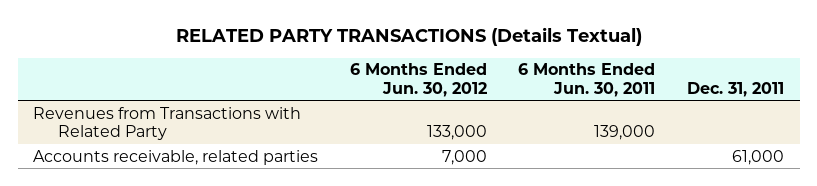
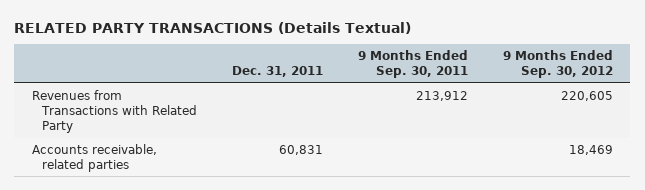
[349,63,487,97] 6 Months Ended Jun. 30, 2012 -> none
[518,63,656,97] 6 Months Ended Jun. 30, 2011 -> none
none -> [358,50,469,79] 9 Months Ended Sep. 30, 2011
none -> [502,50,613,79] 9 Months Ended Sep. 30, 2012
[731,149,784,165] 61,000 -> [279,144,324,155] 60,831

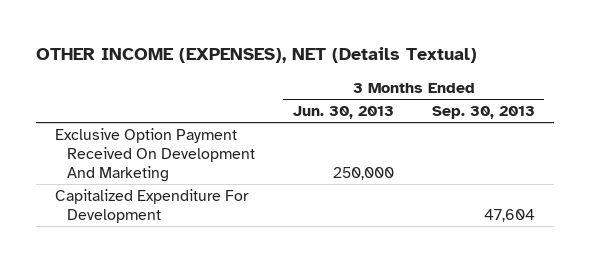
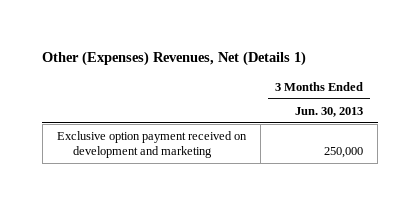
[35,47,477,64] OTHER INCOME (EXPENSES), NET (Details Textual) -> [42,50,307,66] Other (Expenses) Revenues, Net (Details 1)
[431,106,535,120] Sep. 30, 2013 -> none
[54,188,249,223] Capitalized Expenditure For Development -> none
[54,127,255,182] Exclusive Option Payment Received On Development And Marketing -> [57,131,248,158] Exclusive option payment received on development and marketing

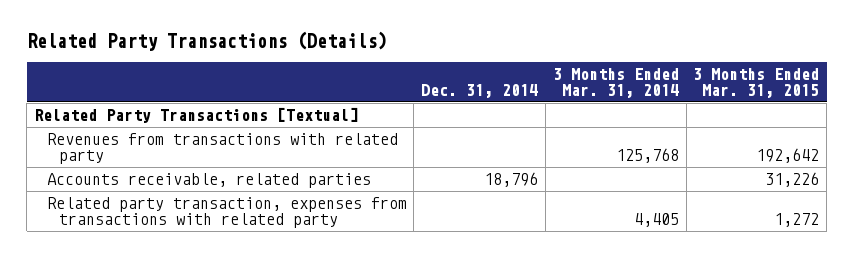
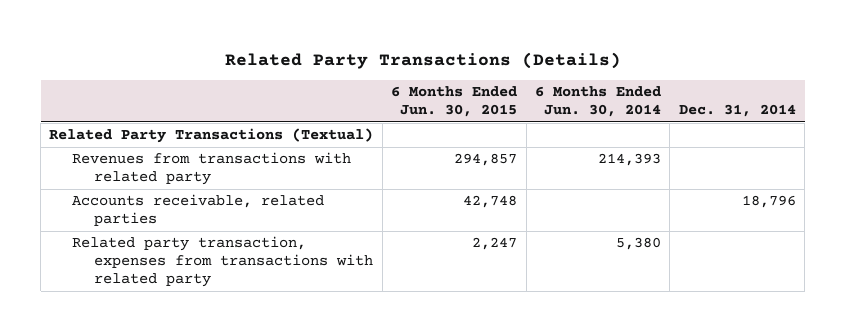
[552,68,679,99] 3 Months Ended Mar. 31, 2014 -> none
[693,68,820,99] 3 Months Ended Mar. 31, 2015 -> none
none -> [391,86,518,118] 6 Months Ended Jun. 30, 2015
none -> [535,86,662,118] 6 Months Ended Jun. 30, 2014
[34,107,359,124] Related Party Transactions [Textual] -> [49,128,374,144] Related Party Transactions (Textual)

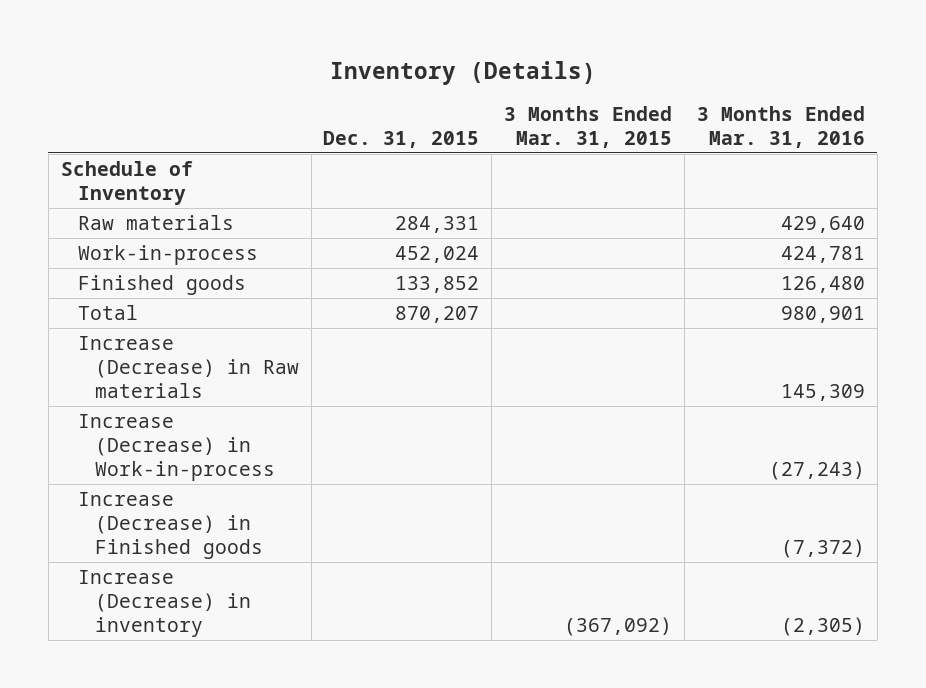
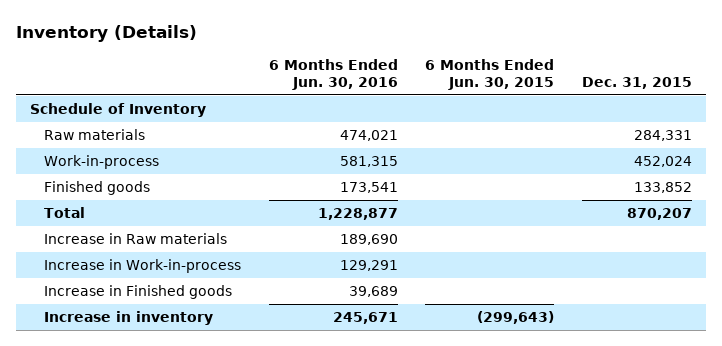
[504,105,673,148] 3 Months Ended Mar. 31, 2015 -> none
[697,105,866,148] 3 Months Ended Mar. 31, 2016 -> none
none -> [268,58,398,90] 6 Months Ended Jun. 30, 2016
none -> [425,58,555,90] 6 Months Ended Jun. 30, 2015
[77,336,299,399] Increase (Decrease) in Raw materials -> [43,232,227,244] Increase in Raw materials
[77,414,275,482] Increase (Decrease) in Work-in-process -> [43,258,241,273] Increase in Work-in-process
[77,492,263,560] Increase (Decrease) in Finished goods -> [43,284,232,299] Increase in Finished goods
[77,570,251,638] Increase (Decrease) in inventory -> [43,310,213,325] Increase in inventory

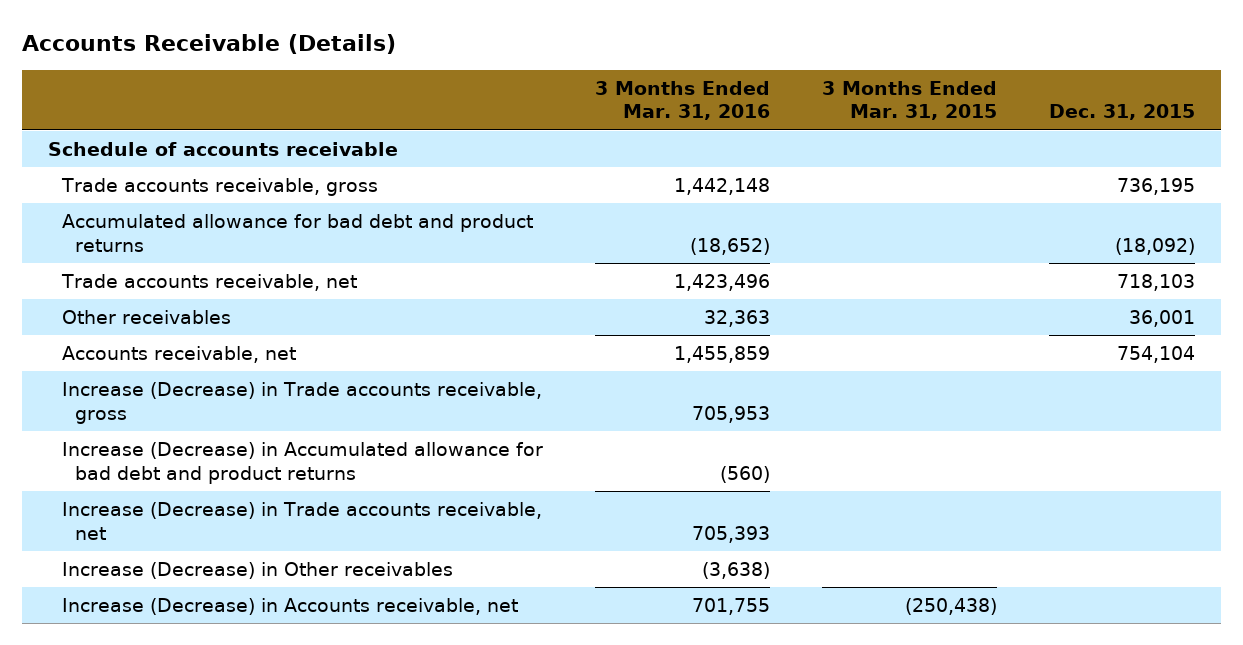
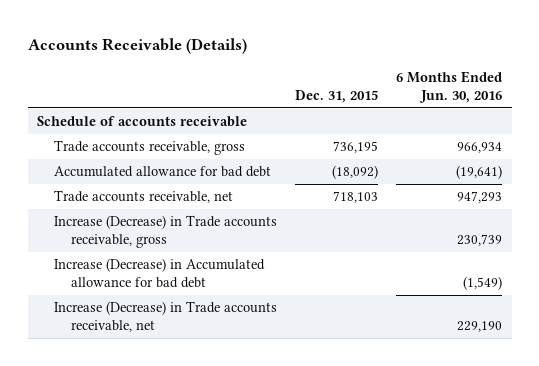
[594,80,770,121] 3 Months Ended Mar. 31, 2016 -> none
[822,80,998,121] 3 Months Ended Mar. 31, 2015 -> none
none -> [396,70,503,103] 6 Months Ended Jun. 30, 2016
[61,213,533,252] Accumulated allowance for bad debt and product returns -> [54,166,272,178] Accumulated allowance for bad debt
[61,309,231,324] Other receivables -> none
[61,345,296,363] Accounts receivable, net -> none
[61,441,543,484] Increase (Decrease) in Accumulated allowance for bad debt and product returns -> [54,258,266,289] Increase (Decrease) in Accumulated allowance for bad debt
[61,561,453,579] Increase (Decrease) in Other receivables -> none
[61,597,518,615] Increase (Decrease) in Accounts receivable, net -> none

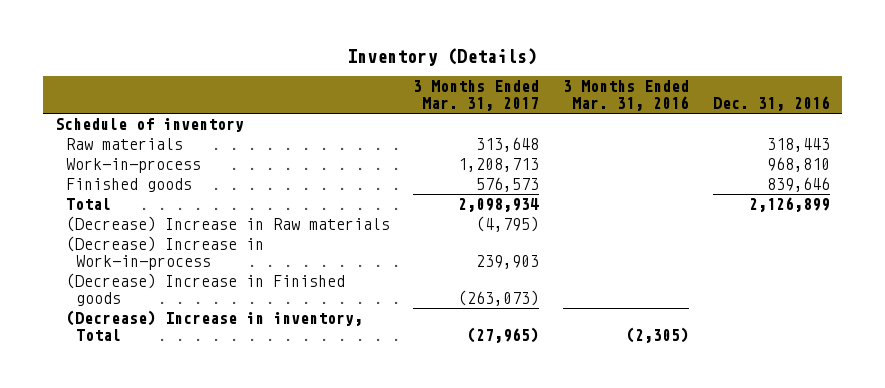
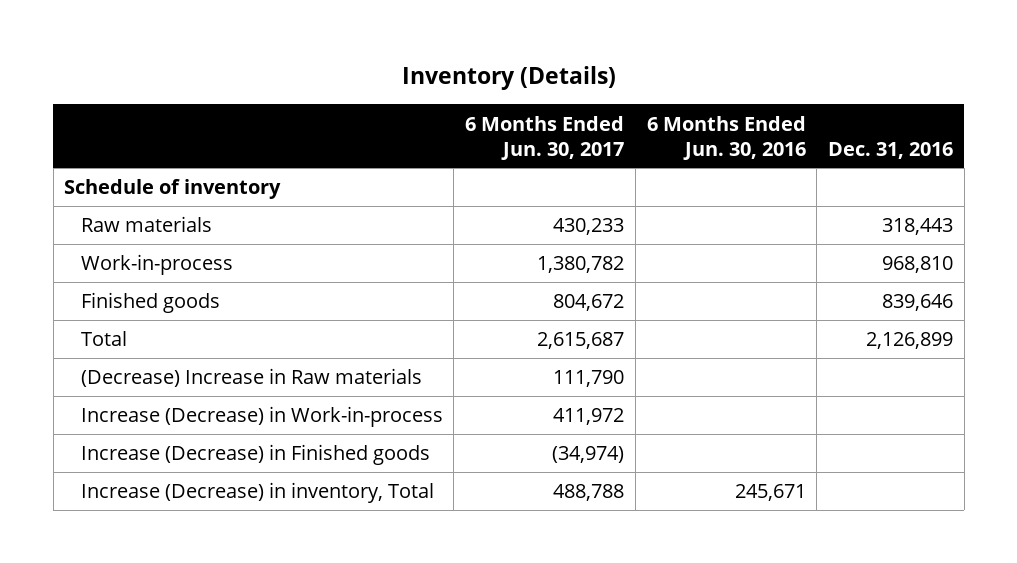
[413,80,540,112] 3 Months Ended Mar. 31, 2017 -> none
[563,80,690,112] 3 Months Ended Mar. 31, 2016 -> none
none -> [465,115,625,160] 6 Months Ended Jun. 30, 2017
none -> [646,115,806,160] 6 Months Ended Jun. 30, 2016
[65,236,264,270] (Decrease) Increase in Work-in-process -> [80,406,443,428] Increase (Decrease) in Work-in-process
[65,273,345,306] (Decrease) Increase in Finished goods -> [80,444,430,466] Increase (Decrease) in Finished goods
[65,310,363,341] (Decrease) Increase in inventory, Total -> [80,482,434,504] Increase (Decrease) in inventory, Total

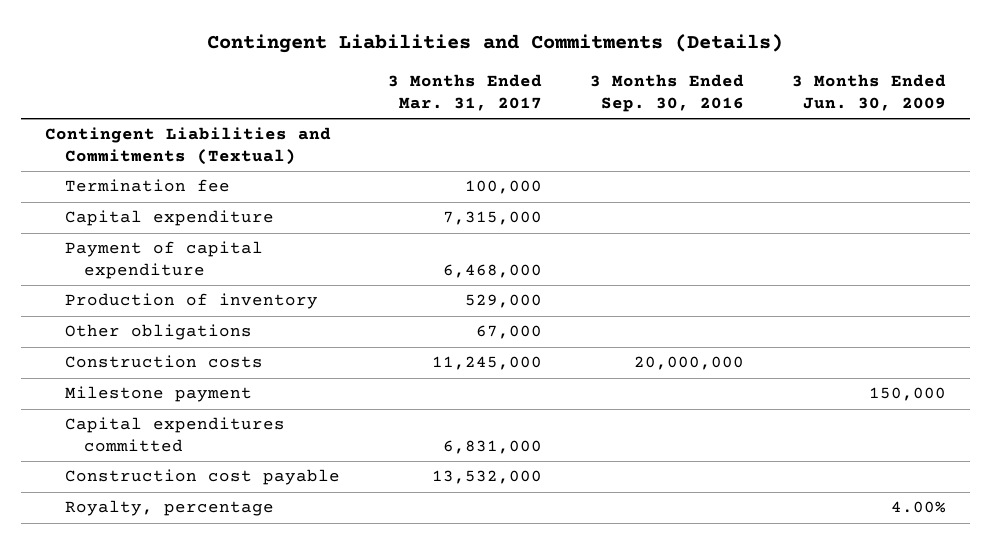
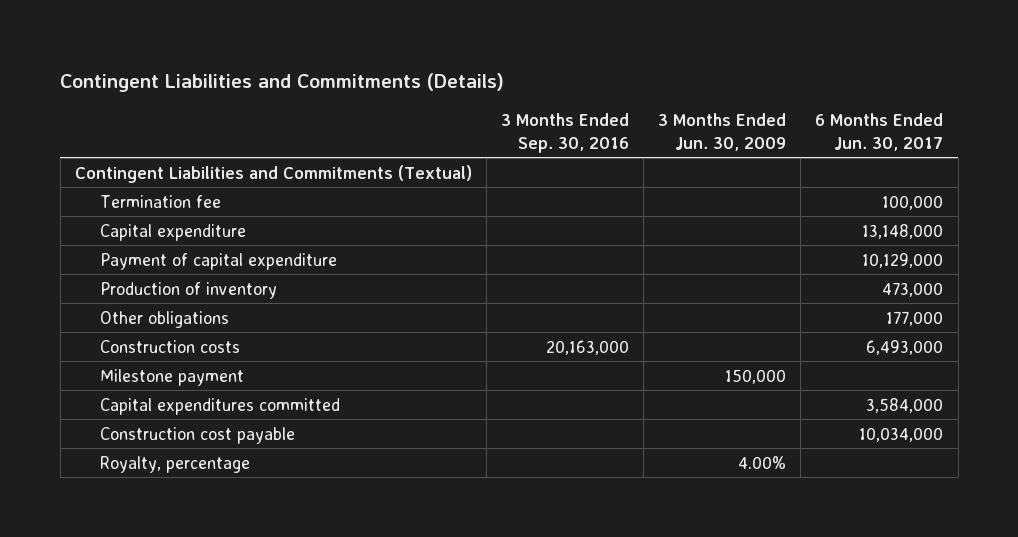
[387,74,542,111] 3 Months Ended Mar. 31, 2017 -> none
none -> [815,112,944,151] 6 Months Ended Jun. 30, 2017
[633,356,744,371] 20,000,000 -> [546,339,630,355] 20,163,000

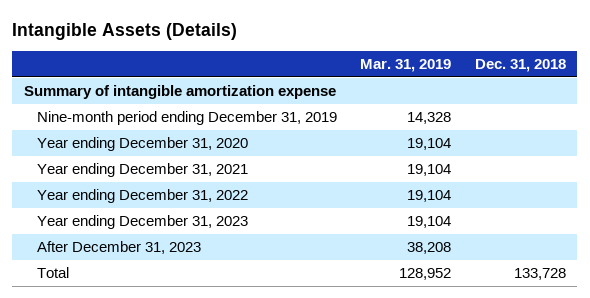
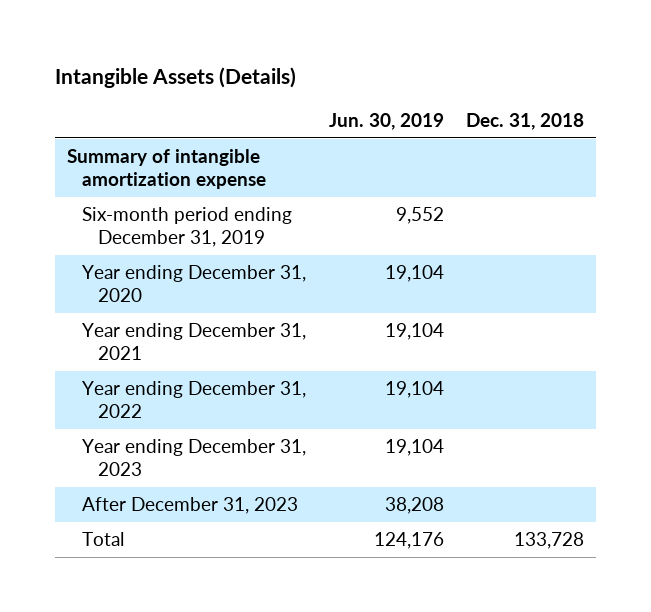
[360,59,452,73] Mar. 31, 2019 -> none
none -> [328,112,444,130] Jun. 30, 2019
[36,111,337,126] Nine-month period ending December 31, 2019 -> [82,207,293,247] Six-month period ending December 31, 2019

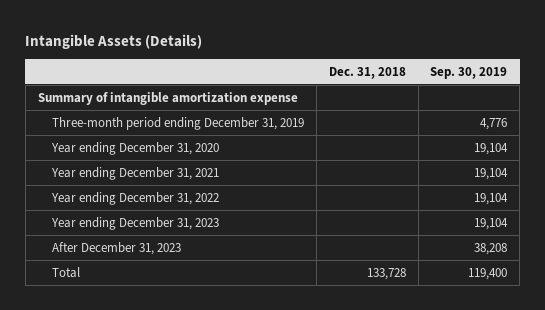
[328,112,444,130] Jun. 30, 2019 -> none
none -> [430,66,508,79] Sep. 30, 2019
[82,207,293,247] Six-month period ending December 31, 2019 -> [52,116,305,130] Three-month period ending December 31, 2019

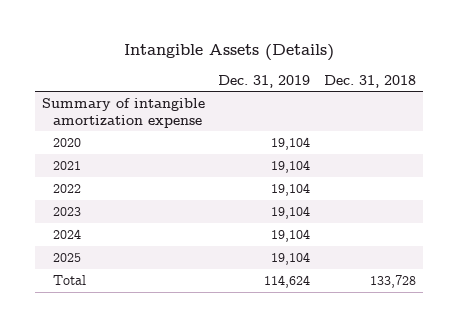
[430,66,508,79] Sep. 30, 2019 -> none
none -> [218,74,311,88] Dec. 31, 2019
[52,116,305,130] Three-month period ending December 31, 2019 -> [53,137,82,147] 2020
[51,141,220,155] Year ending December 31, 2020 -> [53,160,82,170] 2021
[51,166,220,180] Year ending December 31, 2021 -> [53,183,82,193] 2022
[51,191,220,205] Year ending December 31, 2022 -> [53,206,82,216] 2023
[51,216,220,230] Year ending December 31, 2023 -> [53,228,82,239] 2024
[52,241,182,255] After December 31, 2023 -> [53,252,82,262] 2025

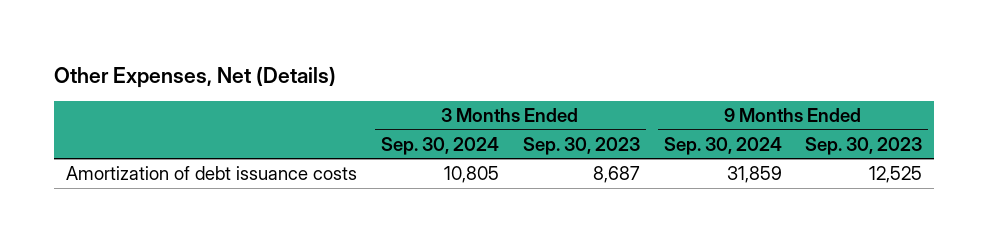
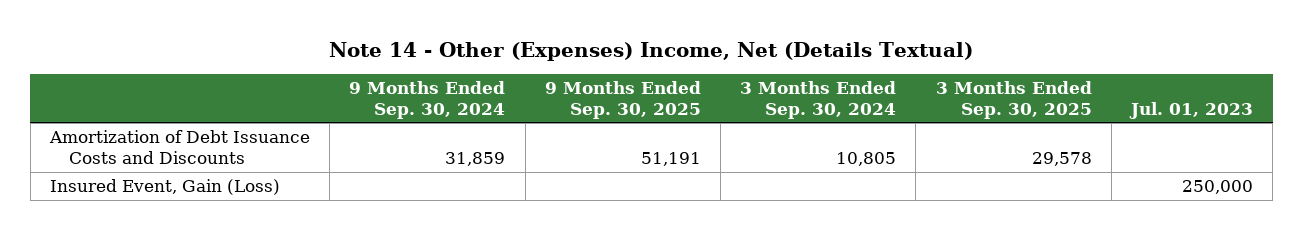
[54,65,337,88] Other Expenses, Net (Details) -> [329,41,974,61] Note 14 - Other (Expenses) Income, Net (Details Textual)
[522,136,640,155] Sep. 30, 2023 -> none
[805,136,923,155] Sep. 30, 2023 -> none
none -> [544,80,701,119] 9 Months Ended Sep. 30, 2025
none -> [935,80,1092,119] 3 Months Ended Sep. 30, 2025
none -> [1129,101,1254,119] Jul. 01, 2023
[66,165,358,180] Amortization of debt issuance costs -> [48,130,310,165] Amortization of Debt Issuance Costs and Discounts
none -> [49,179,280,196] Insured Event, Gain (Loss)

